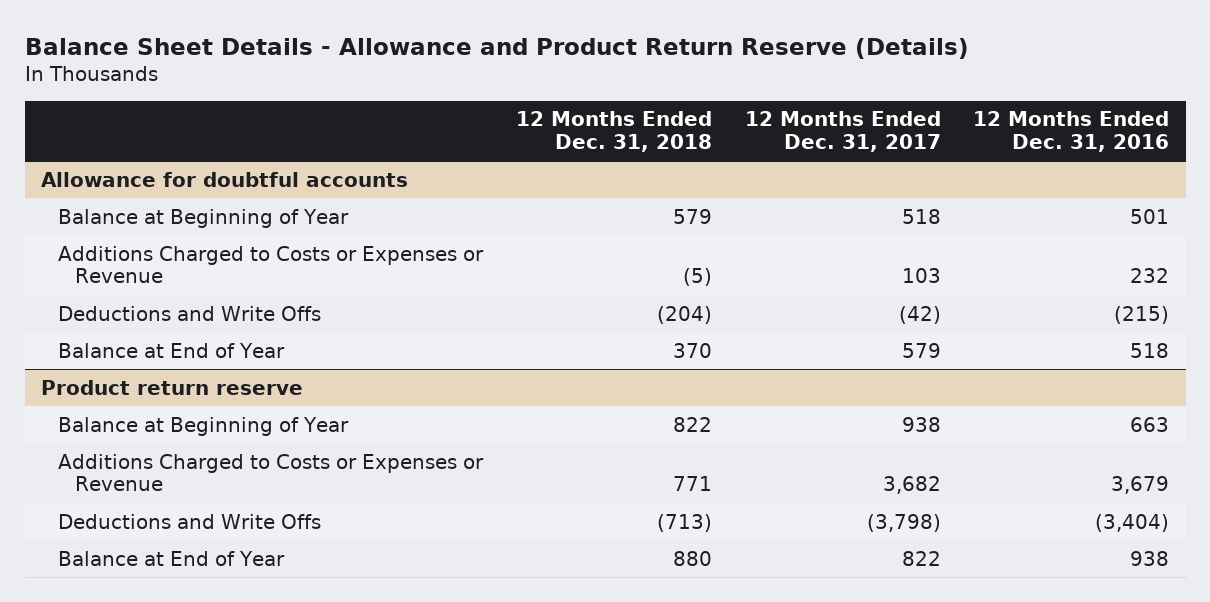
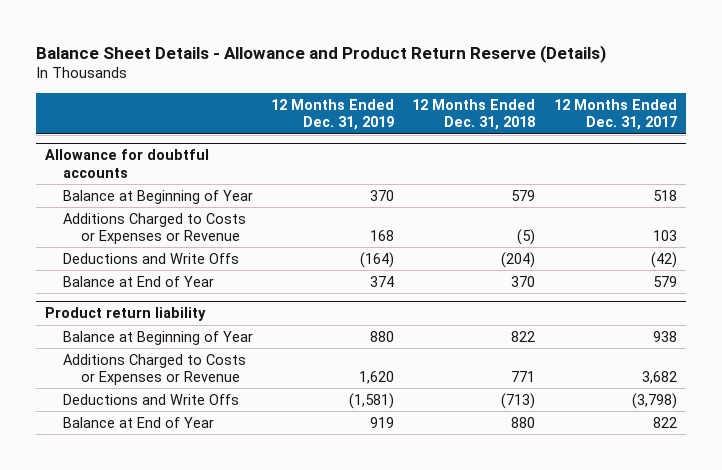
[973,111,1170,152] 12 Months Ended Dec. 31, 2016 -> none
none -> [271,98,395,131] 12 Months Ended Dec. 31, 2019
[41,379,304,395] Product return reserve -> [44,307,206,322] Product return liability

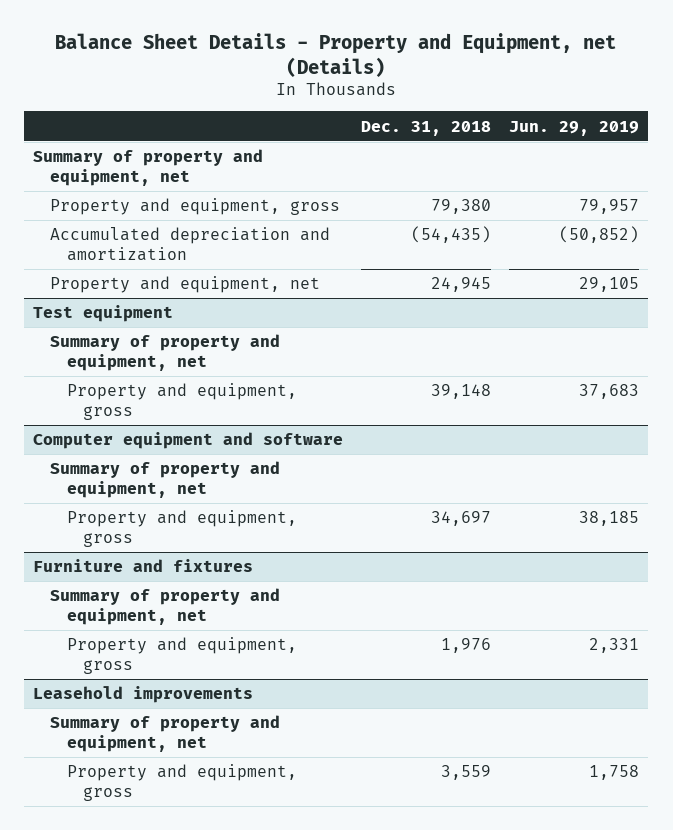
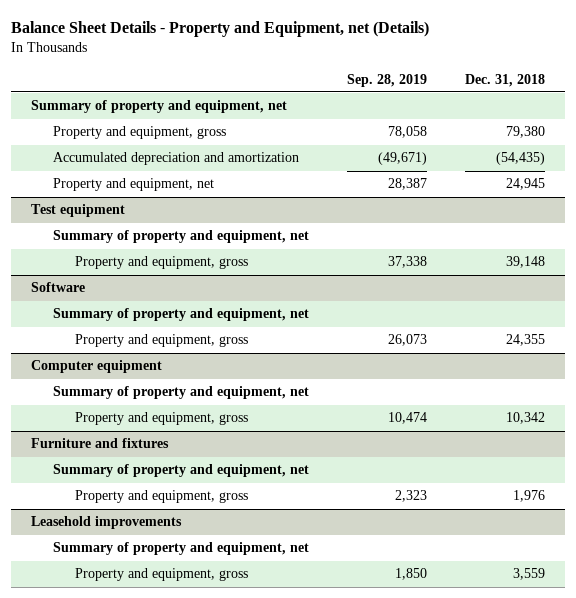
[509,120,640,136] Jun. 29, 2019 -> none
none -> [347,73,428,87] Sep. 28, 2019
[33,432,344,450] Computer equipment and software -> none
none -> [30,282,85,293] Software
[431,511,492,527] 34,697 -> [506,334,546,347] 24,355
none -> [30,360,162,374] Computer equipment
none -> [52,386,309,400] Summary of property and equipment, net
none -> [75,412,249,426] Property and equipment, gross

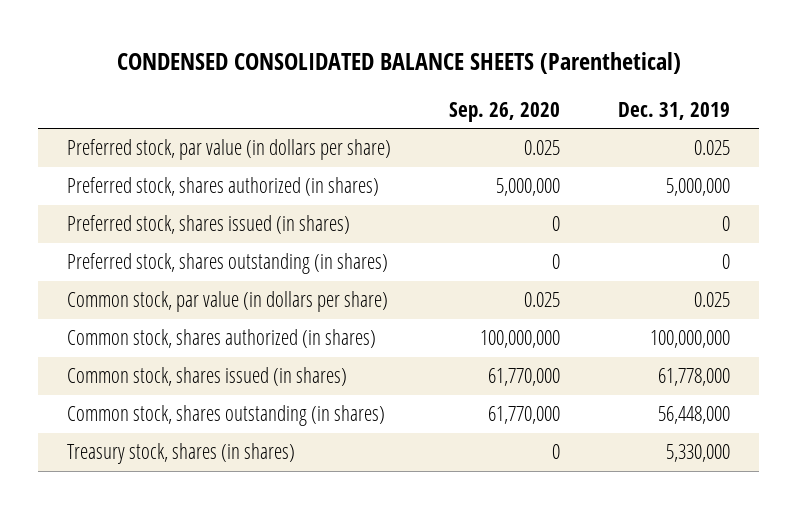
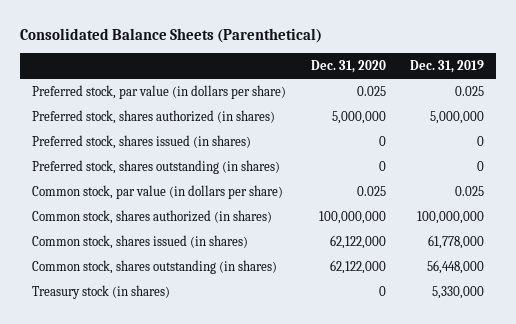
[116,52,681,75] CONDENSED CONSOLIDATED BALANCE SHEETS (Parenthetical) -> [20,28,323,44] Consolidated Balance Sheets (Parenthetical)
[449,101,561,122] Sep. 26, 2020 -> none
none -> [310,60,386,74] Dec. 31, 2020
[67,443,296,465] Treasury stock, shares (in shares) -> [32,284,171,299] Treasury stock (in shares)

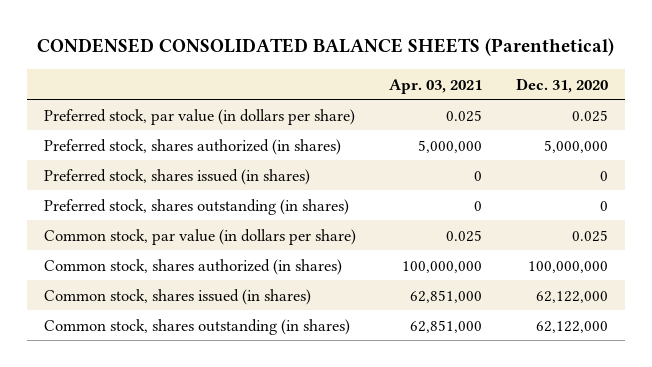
[20,28,323,44] Consolidated Balance Sheets (Parenthetical) -> [36,38,614,57] CONDENSED CONSOLIDATED BALANCE SHEETS (Parenthetical)
[409,60,484,74] Dec. 31, 2019 -> none
none -> [389,78,483,94] Apr. 03, 2021
[32,284,171,299] Treasury stock (in shares) -> none

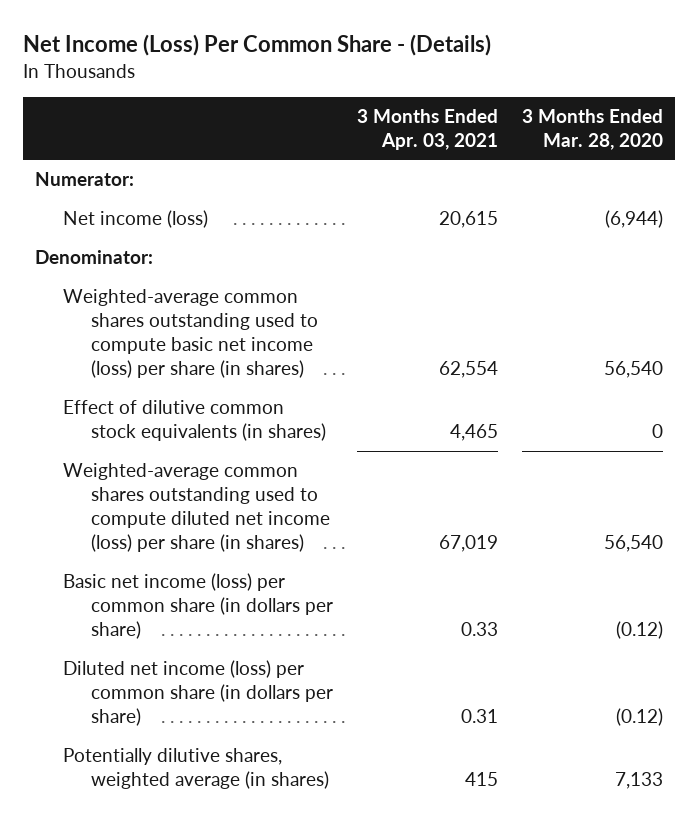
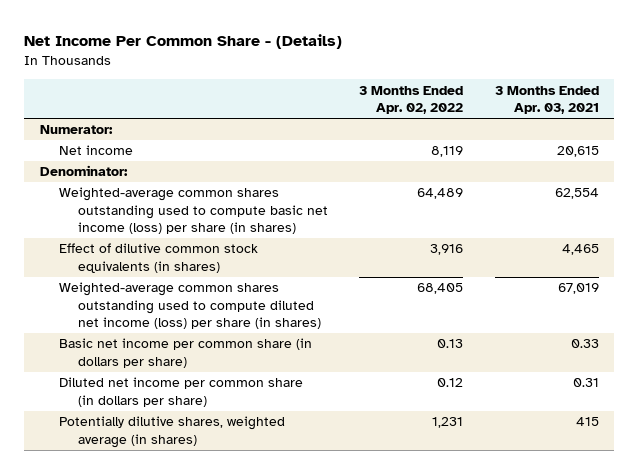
[23,34,492,57] Net Income (Loss) Per Common Share - (Details) -> [24,34,343,50] Net Income Per Common Share - (Details)
[521,108,663,150] 3 Months Ended Mar. 28, 2020 -> none
none -> [359,85,464,115] 3 Months Ended Apr. 02, 2022
[63,210,209,229] Net income (loss) -> [59,145,134,156] Net income
[63,573,333,640] Basic net income (loss) per common share (in dollars per share) -> [59,338,313,368] Basic net income per common share (in dollars per share)
[63,660,333,727] Diluted net income (loss) per common share (in dollars per share) -> [59,377,304,407] Diluted net income per common share (in dollars per share)

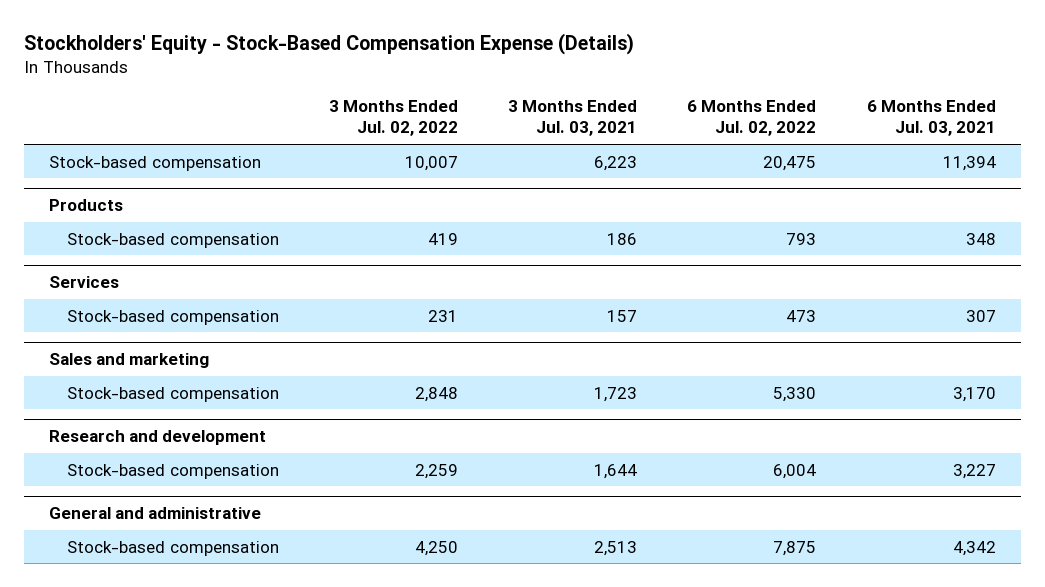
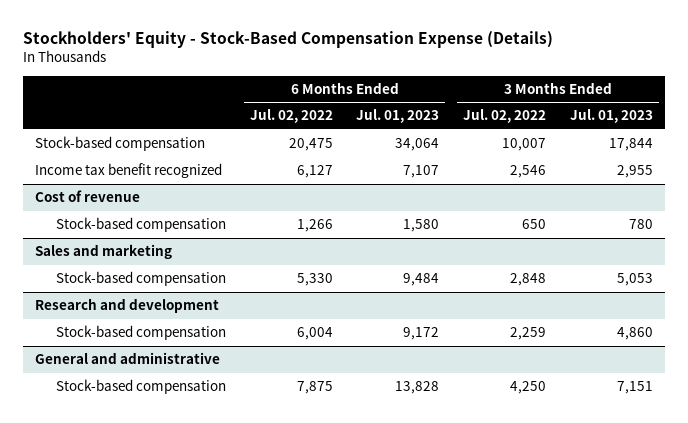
[508,100,638,137] 3 Months Ended Jul. 03, 2021 -> none
[866,100,996,137] 6 Months Ended Jul. 03, 2021 -> none
none -> [356,109,440,124] Jul. 01, 2023
none -> [570,109,654,124] Jul. 01, 2023
[49,199,124,212] Products -> none
[49,276,120,289] Services -> none
[66,309,279,325] Stock-based compensation -> none
none -> [34,163,222,179] Income tax benefit recognized
none -> [34,190,140,203] Cost of revenue
[427,232,458,245] 419 -> [522,219,547,230] 650
[786,232,817,245] 793 -> [296,219,333,233] 1,266

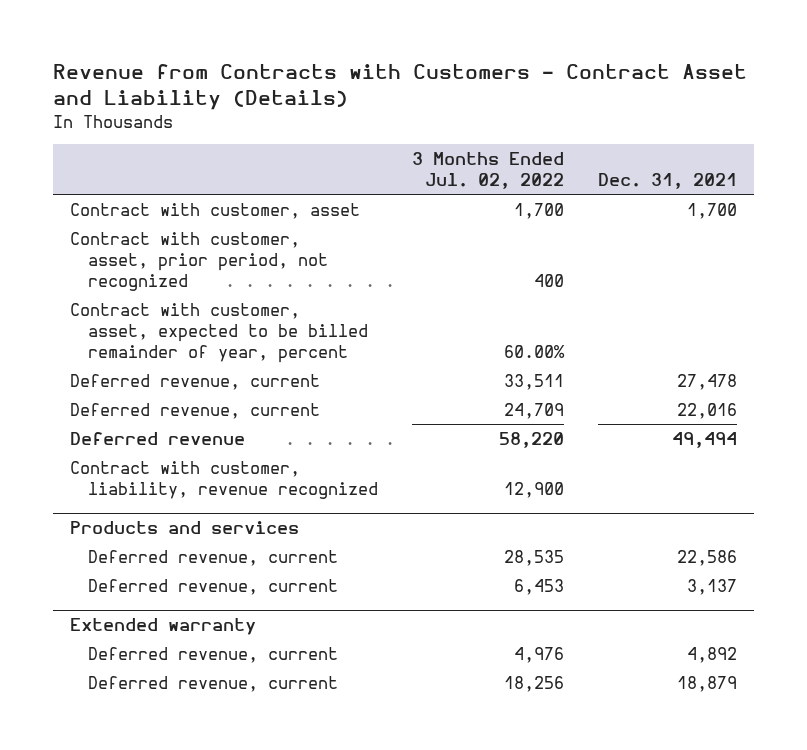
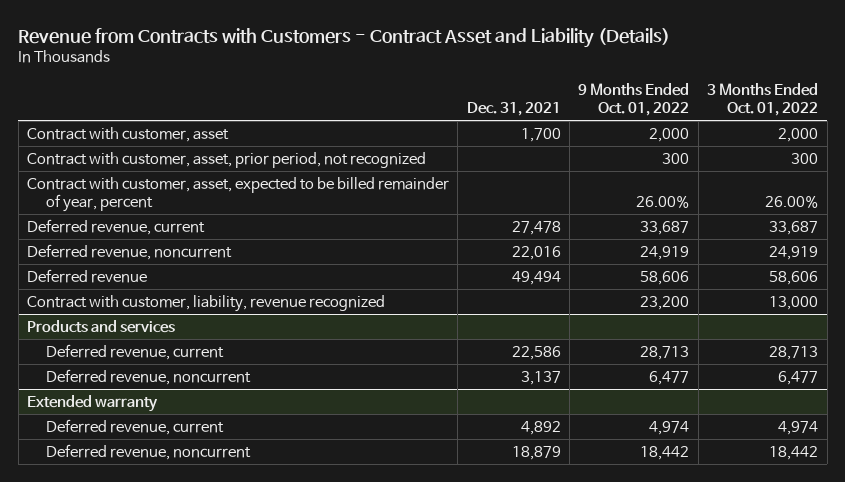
[412,151,565,190] 3 Months Ended Jul. 02, 2022 -> none
none -> [578,82,690,117] 9 Months Ended Oct. 01, 2022
none -> [707,82,819,117] 3 Months Ended Oct. 01, 2022
[70,402,321,419] Deferred revenue, current -> [27,243,233,260] Deferred revenue, noncurrent
[88,578,339,595] Deferred revenue, current -> [45,368,251,385] Deferred revenue, noncurrent
[88,675,339,692] Deferred revenue, current -> [45,443,251,460] Deferred revenue, noncurrent

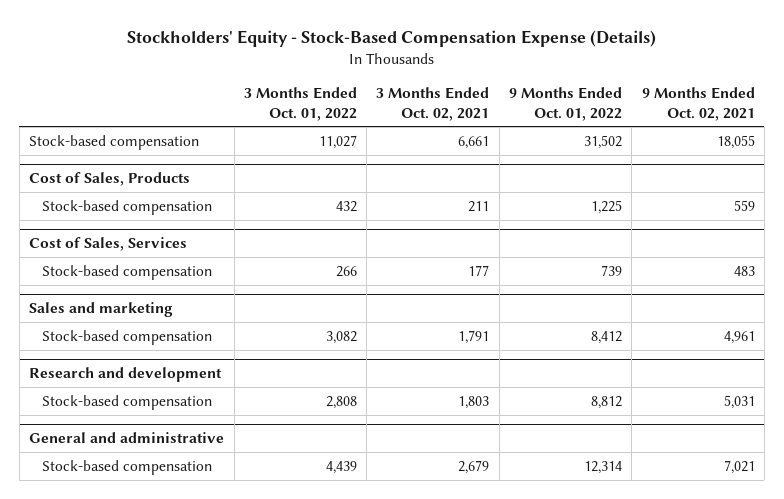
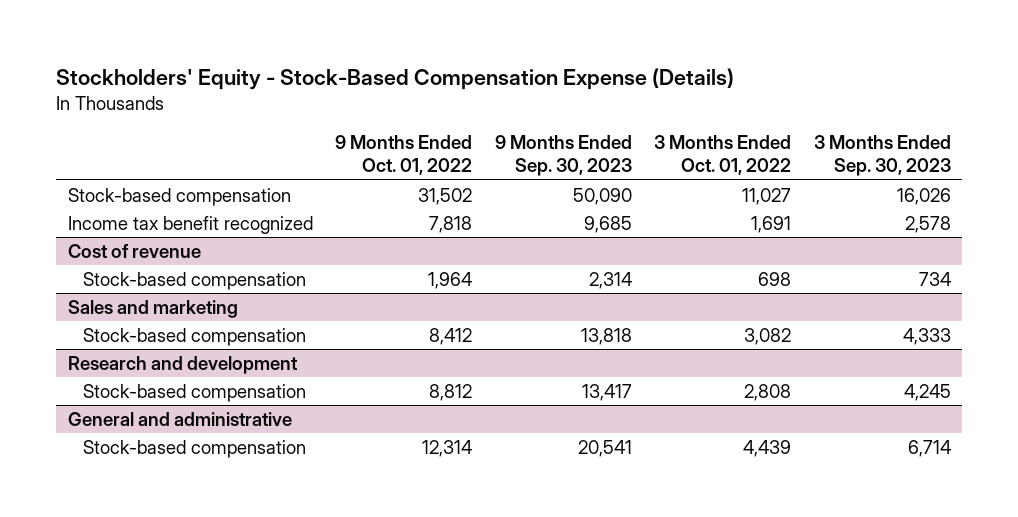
[376,87,490,121] 3 Months Ended Oct. 02, 2021 -> none
[641,87,755,121] 9 Months Ended Oct. 02, 2021 -> none
none -> [494,135,632,177] 9 Months Ended Sep. 30, 2023
none -> [813,135,951,177] 3 Months Ended Sep. 30, 2023
[29,172,191,187] Cost of Sales, Products -> none
[29,237,188,252] Cost of Sales, Services -> none
[41,264,212,280] Stock-based compensation -> none
none -> [67,215,313,234] Income tax benefit recognized
none -> [67,243,201,258] Cost of revenue
[335,200,357,212] 432 -> [758,271,792,286] 698
[591,199,623,214] 1,225 -> [428,271,473,289] 1,964

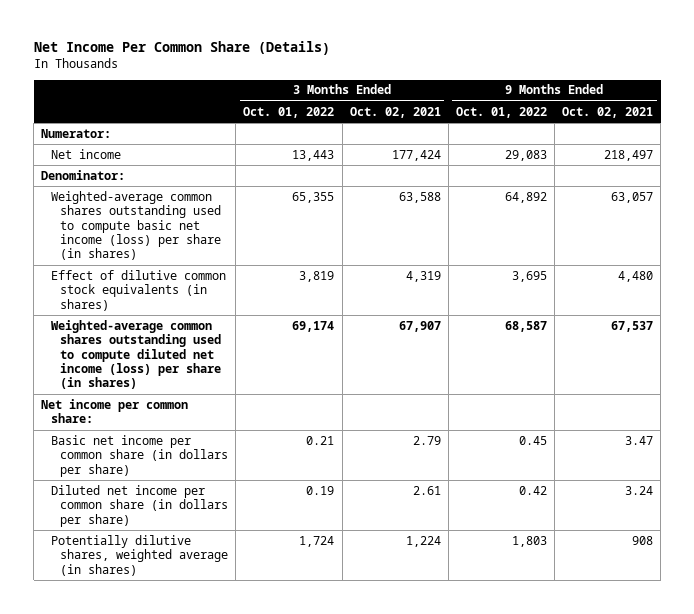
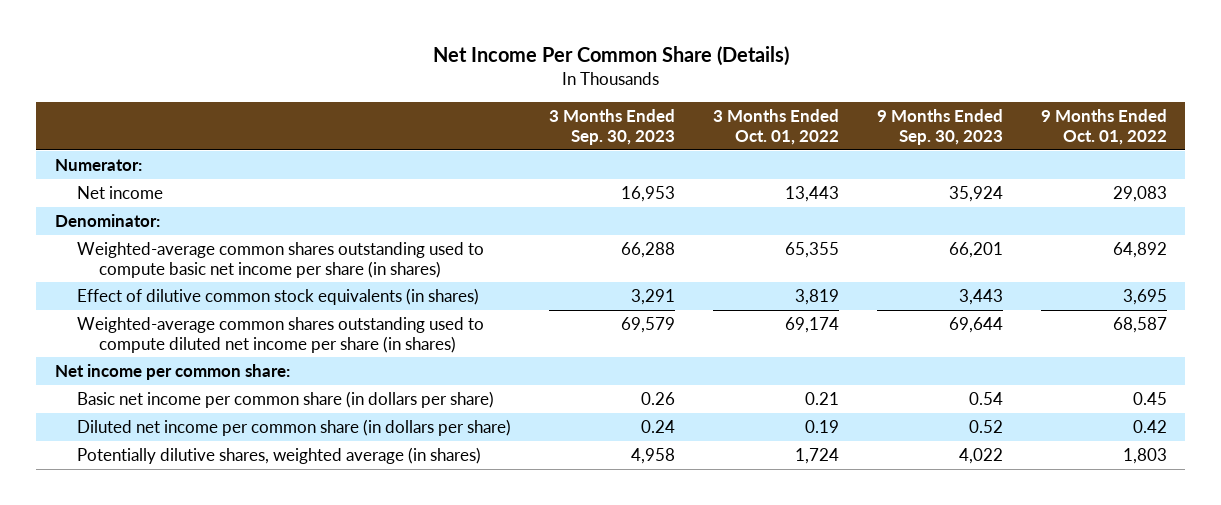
[349,106,441,118] Oct. 02, 2021 -> none
[561,106,653,118] Oct. 02, 2021 -> none
none -> [548,109,675,146] 3 Months Ended Sep. 30, 2023
none -> [876,109,1003,146] 9 Months Ended Sep. 30, 2023
[50,190,222,261] Weighted-average common shares outstanding used to compute basic net income (loss) per share (in shares) -> [76,241,484,278] Weighted-average common shares outstanding used to compute basic net income per share (in shares)
[50,319,222,390] Weighted-average common shares outstanding used to compute diluted net income (loss) per share (in shares) -> [76,316,484,353] Weighted-average common shares outstanding used to compute diluted net income per share (in shares)

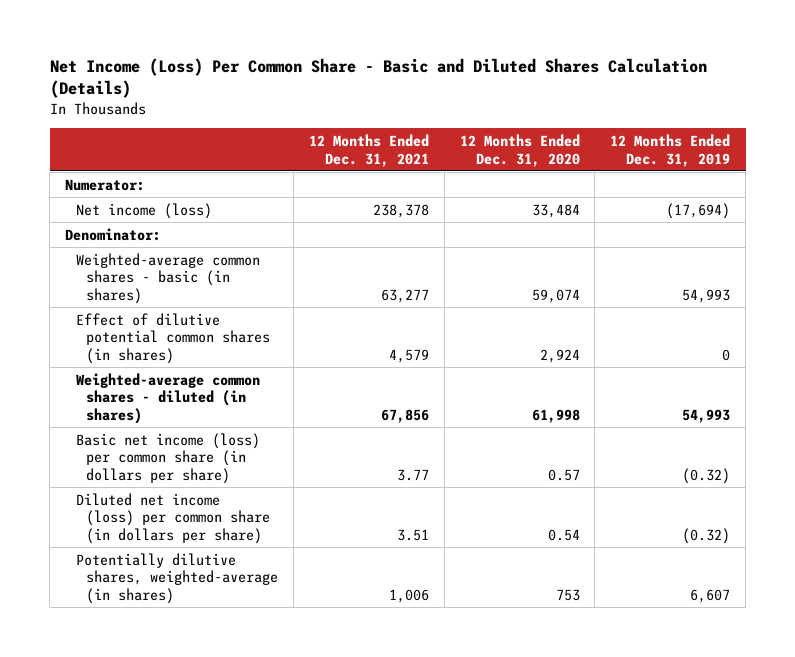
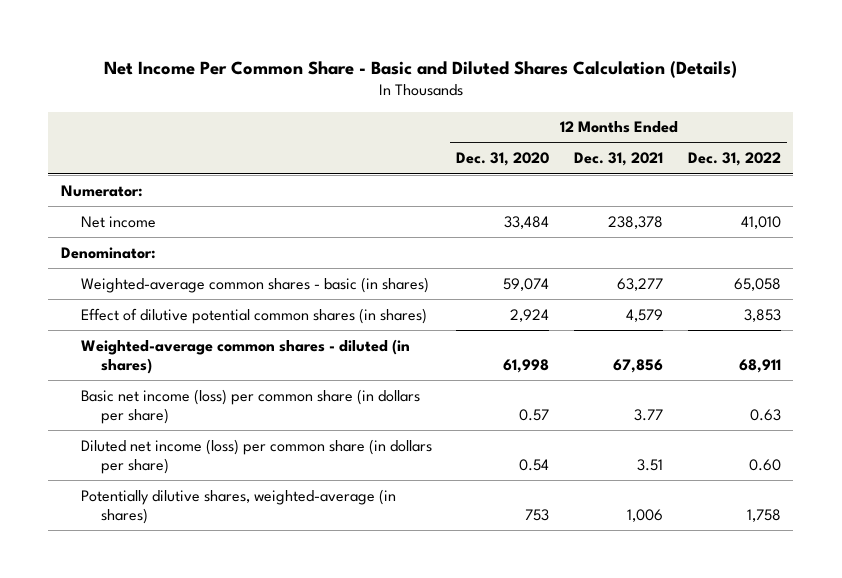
[49,58,707,99] Net Income (Loss) Per Common Share - Basic and Diluted Shares Calculation (Details) -> [103,60,737,78] Net Income Per Common Share - Basic and Diluted Shares Calculation (Details)
[610,133,731,167] 12 Months Ended Dec. 31, 2019 -> none
none -> [687,152,781,167] Dec. 31, 2022
[75,202,212,219] Net income (loss) -> [80,215,156,228] Net income

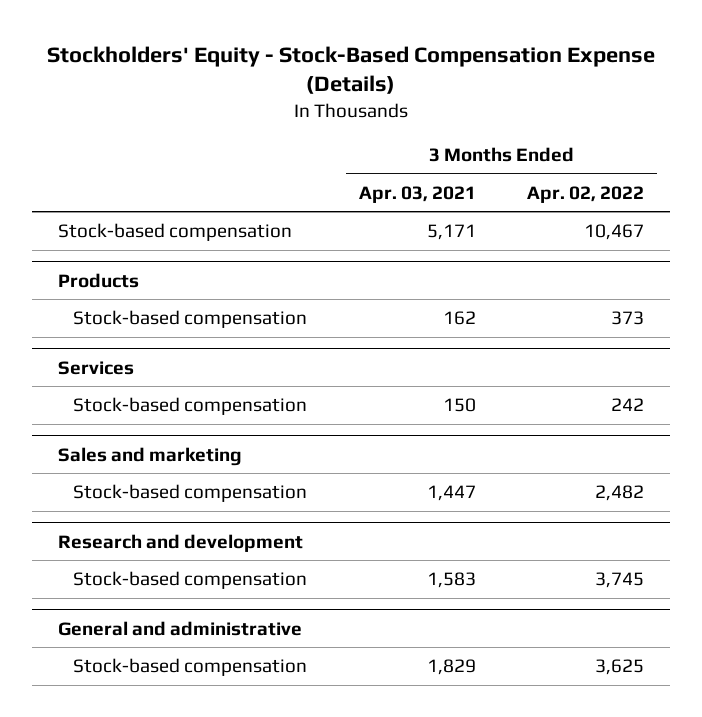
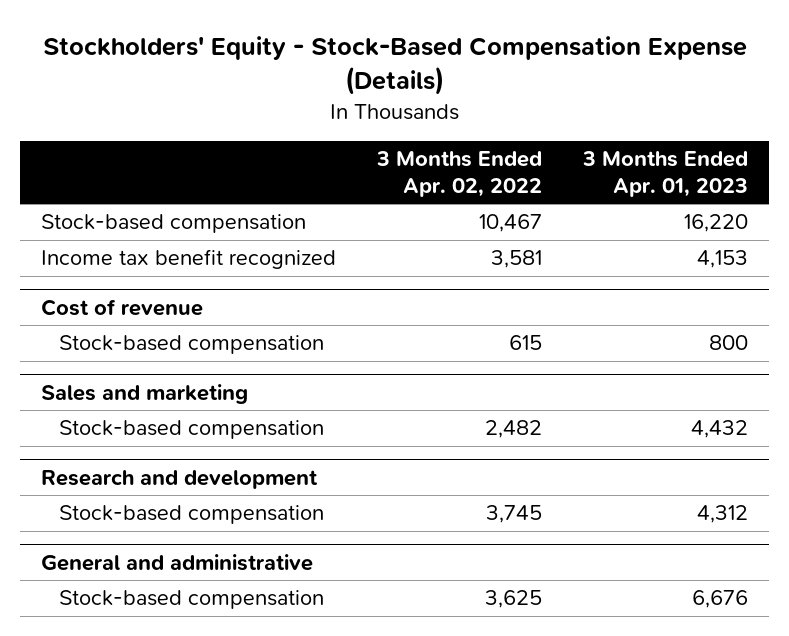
[358,185,476,203] Apr. 03, 2021 -> none
none -> [582,150,749,198] 3 Months Ended Apr. 01, 2023
[57,272,139,288] Products -> none
[57,360,134,375] Services -> none
[73,396,308,415] Stock-based compensation -> none
none -> [40,249,336,270] Income tax benefit recognized
none -> [40,298,203,316] Cost of revenue
[611,310,645,325] 373 -> [509,335,543,351] 615

